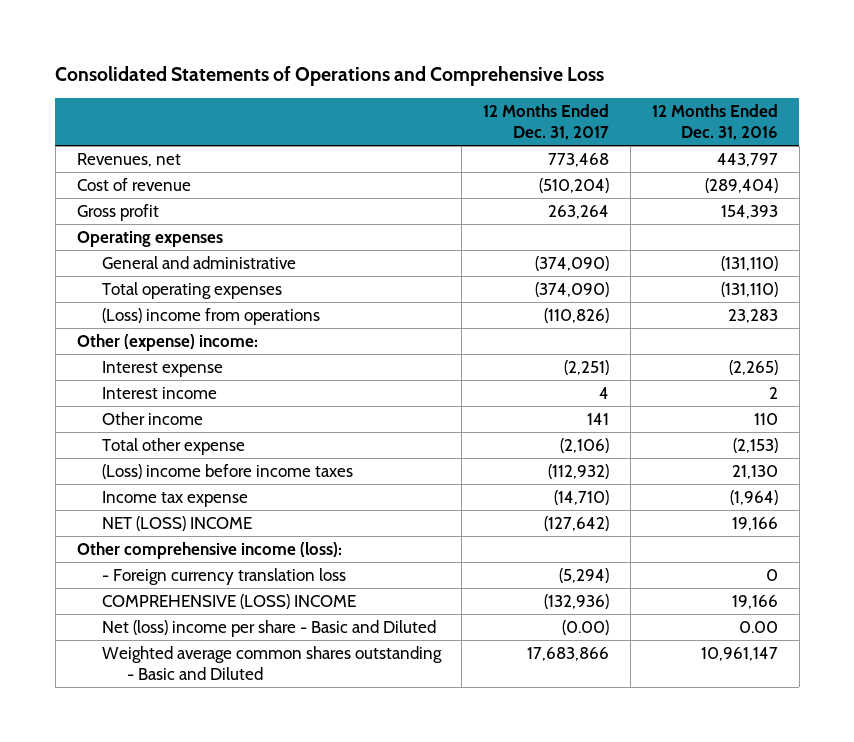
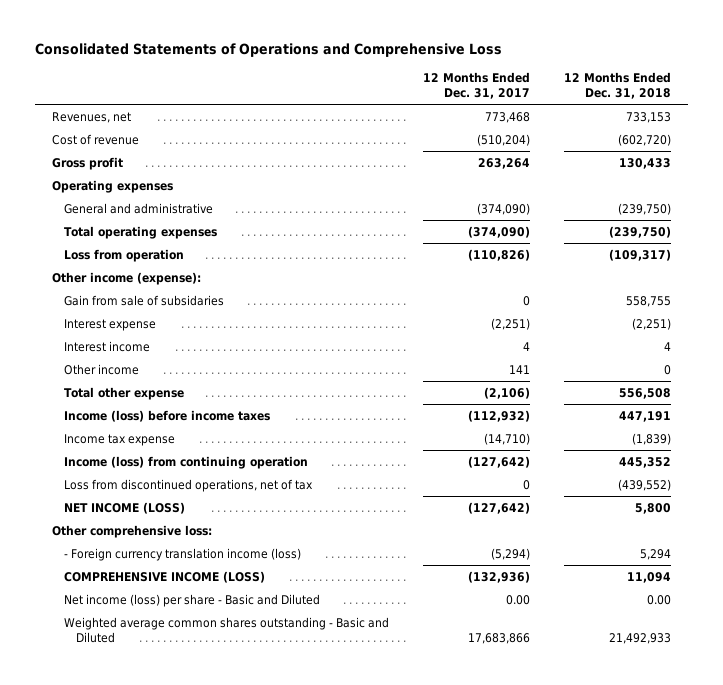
[651,104,778,140] 12 Months Ended Dec. 31, 2016 -> none
none -> [564,71,672,100] 12 Months Ended Dec. 31, 2018
[101,308,320,326] (Loss) income from operations -> [64,248,185,262] Loss from operation
[76,334,258,352] Other (expense) income: -> [52,271,202,285] Other income (expense):
none -> [64,294,225,306] Gain from sale of subsidaries
[101,464,353,480] (Loss) income before income taxes -> [64,409,271,422] Income (loss) before income taxes
none -> [64,455,309,469] Income (loss) from continuing operation
none -> [64,478,314,492] Loss from discontinued operations, net of tax
[101,516,252,532] NET (LOSS) INCOME -> [64,501,186,514] NET INCOME (LOSS)
[76,542,342,560] Other comprehensive income (loss): -> [52,524,213,538] Other comprehensive loss:
[101,568,346,586] - Foreign currency translation loss -> [64,547,302,561] - Foreign currency translation income (loss)
[101,594,356,610] COMPREHENSIVE (LOSS) INCOME -> [64,570,266,583] COMPREHENSIVE INCOME (LOSS)
[101,620,436,638] Net (loss) income per share - Basic and Diluted -> [64,593,321,607] Net income (loss) per share - Basic and Diluted
[562,620,610,636] (0.00) -> [506,594,531,605] 0.00

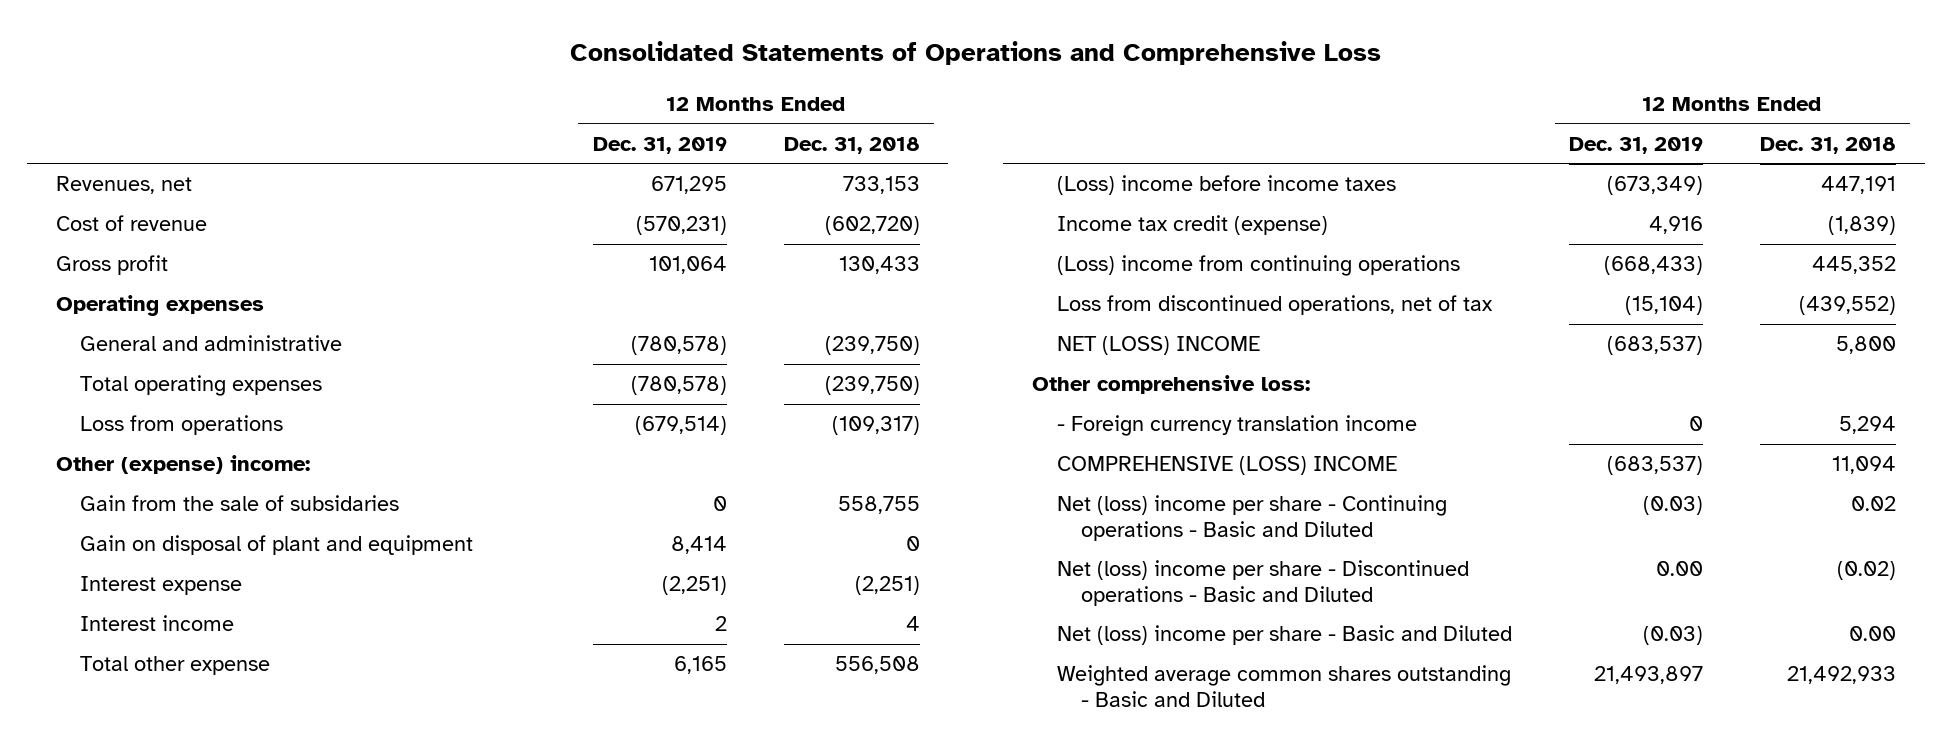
[423,71,531,100] 12 Months Ended Dec. 31, 2017 -> none
none -> [592,136,727,154] Dec. 31, 2019
[64,248,185,262] Loss from operation -> [80,415,284,436] Loss from operations
[52,271,202,285] Other income (expense): -> [55,455,310,475] Other (expense) income:
[64,294,225,306] Gain from sale of subsidaries -> [80,495,400,512] Gain from the sale of subsidaries
none -> [80,535,474,556] Gain on disposal of plant and equipment
[64,363,140,375] Other income -> none
[64,409,271,422] Income (loss) before income taxes -> [1056,175,1396,196] (Loss) income before income taxes
[64,433,176,446] Income tax expense -> [1056,215,1328,236] Income tax credit (expense)
[64,455,309,469] Income (loss) from continuing operation -> [1056,255,1460,277] (Loss) income from continuing operations
[64,501,186,514] NET INCOME (LOSS) -> [1056,336,1260,356] NET (LOSS) INCOME
[64,547,302,561] - Foreign currency translation income (loss) -> [1056,415,1417,437] - Foreign currency translation income
[64,570,266,583] COMPREHENSIVE INCOME (LOSS) -> [1056,456,1397,476] COMPREHENSIVE (LOSS) INCOME
none -> [1056,495,1447,541] Net (loss) income per share - Continuing operations - Basic and Diluted
none -> [1056,560,1469,606] Net (loss) income per share - Discontinued operations - Basic and Diluted
[64,593,321,607] Net income (loss) per share - Basic and Diluted -> [1056,625,1512,646] Net (loss) income per share - Basic and Diluted

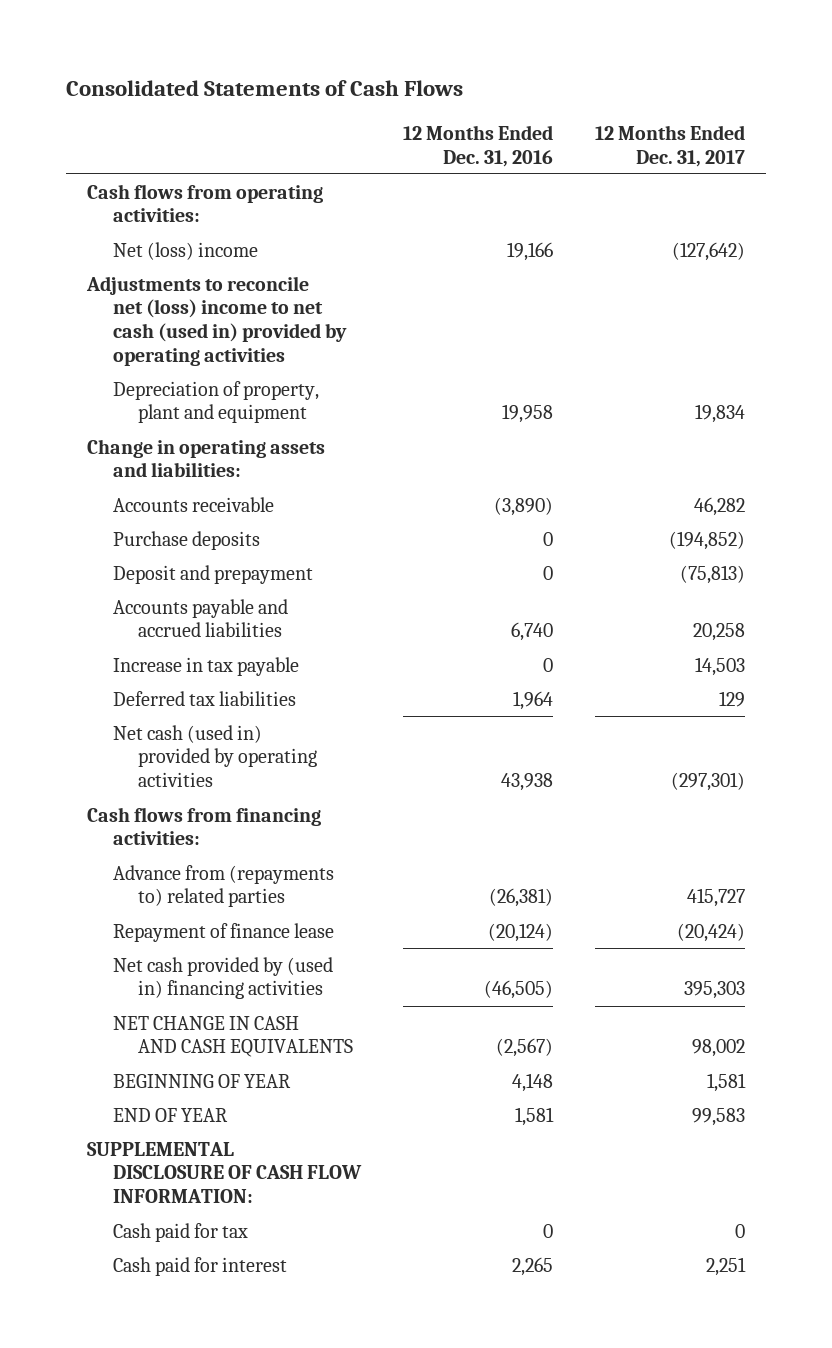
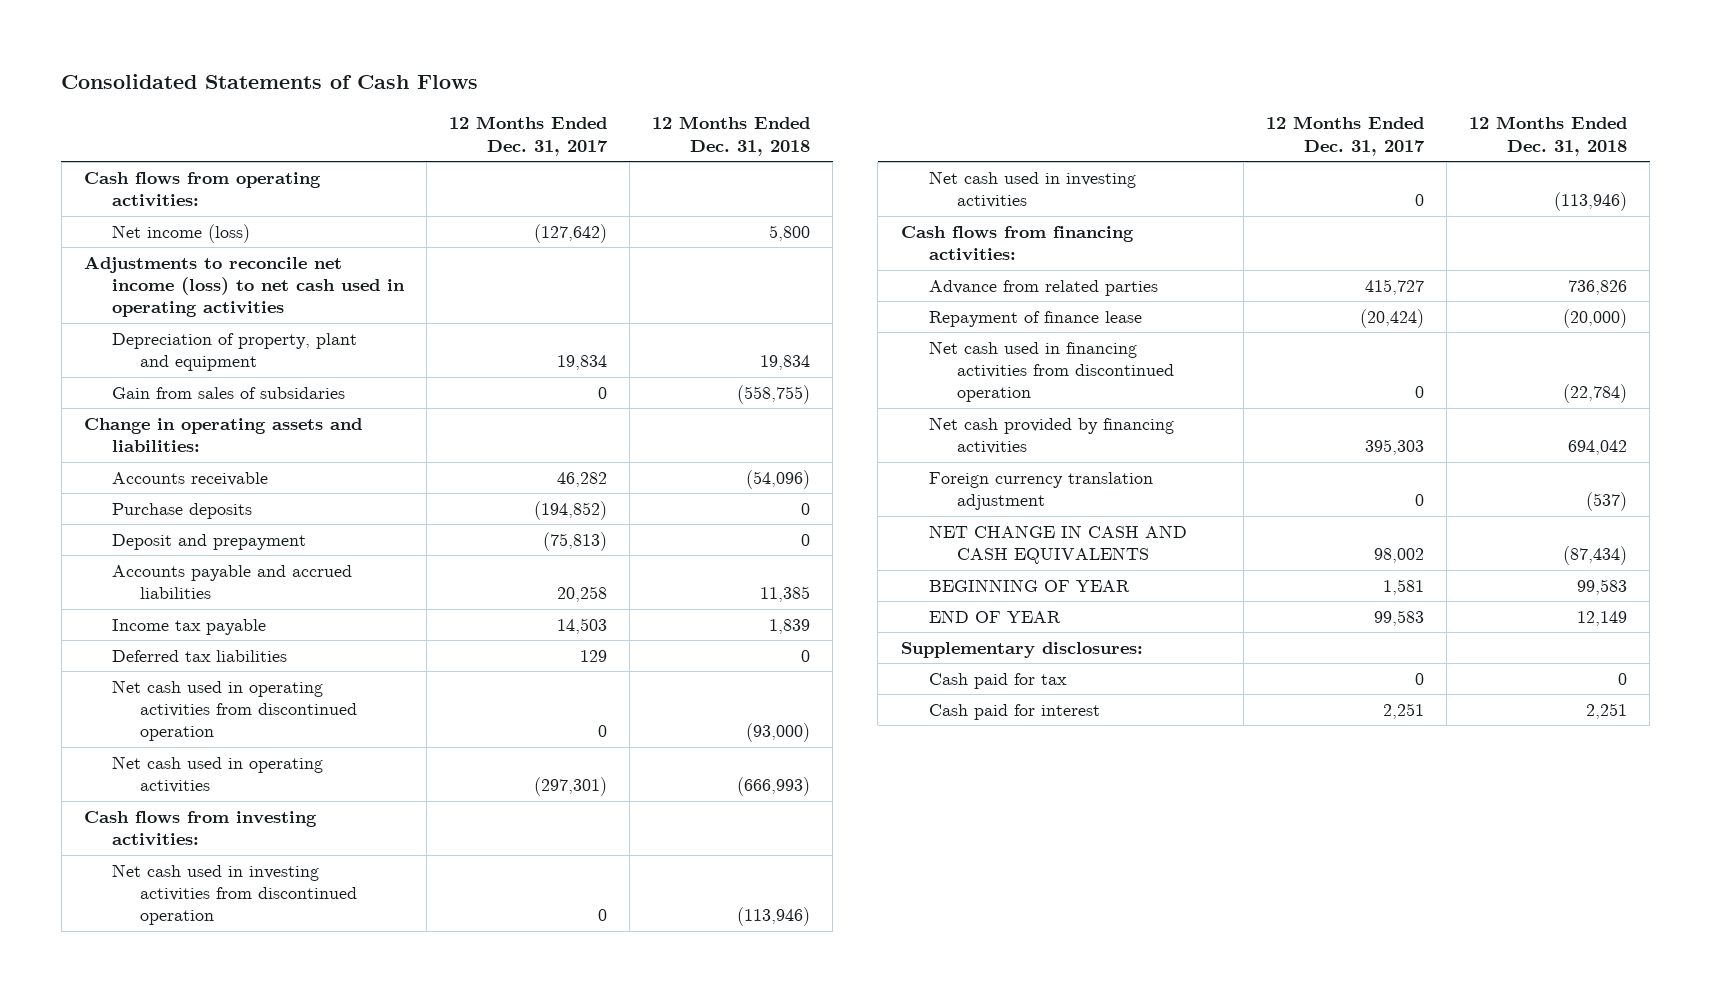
[402,124,553,167] 12 Months Ended Dec. 31, 2016 -> none
none -> [652,116,811,156] 12 Months Ended Dec. 31, 2018
[112,241,258,260] Net (loss) income -> [112,223,251,243] Net income (loss)
[86,275,347,366] Adjustments to reconcile net (loss) income to net cash (used in) provided by operating activities -> [83,255,406,318] Adjustments to reconcile net income (loss) to net cash used in operating activities
none -> [112,386,346,399] Gain from sales of subsidaries
[112,656,299,676] Increase in tax payable -> [112,618,267,635] Income tax payable
none -> [112,679,358,742] Net cash used in operating activities from discontinued operation
[112,724,318,788] Net cash (used in) provided by operating activities -> [112,755,324,794] Net cash used in operating activities
none -> [83,810,317,847] Cash flows from investing activities:
none -> [112,863,358,926] Net cash used in investing activities from discontinued operation
none -> [928,170,1136,209] Net cash used in investing activities
[112,864,334,908] Advance from (repayments to) related parties -> [928,279,1158,296] Advance from related parties
none -> [928,340,1175,403] Net cash used in financing activities from discontinued operation
[112,956,333,1000] Net cash provided by (used in) financing activities -> [928,416,1174,455] Net cash provided by financing activities
none -> [928,471,1153,511] Foreign currency translation adjustment
[87,1141,362,1204] SUPPLEMENTAL DISCLOSURE OF CASH FLOW INFORMATION: -> [900,641,1143,658] Supplementary disclosures:

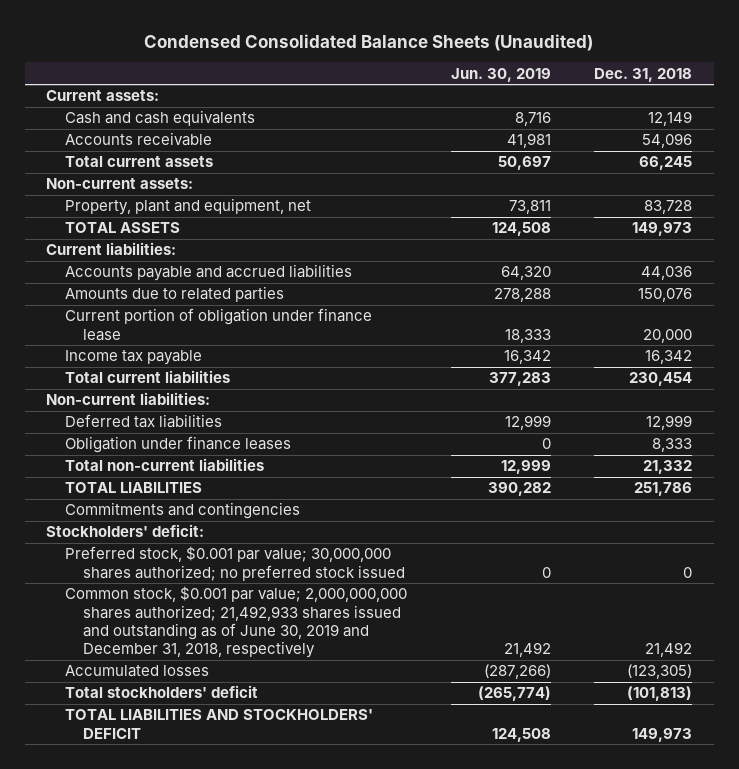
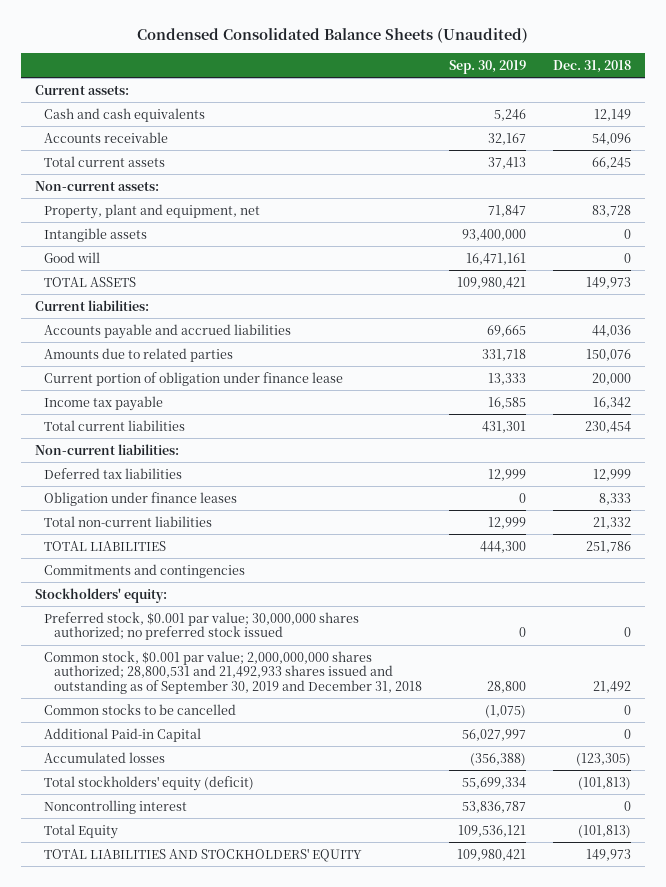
[450,67,551,82] Jun. 30, 2019 -> none
none -> [449,59,527,74] Sep. 30, 2019
none -> [44,227,148,242] Intangible assets
none -> [44,251,101,263] Good will
[46,524,205,538] Stockholders' deficit: -> [34,587,167,603] Stockholders' equity:
[64,586,407,659] Common stock, $0.001 par value; 2,000,000,000 shares authorized; 21,492,933 shares issued and outstanding as of June 30, 2019 and December 31, 2018, respectively -> [44,650,423,694] Common stock, $0.001 par value; 2,000,000,000 shares authorized; 28,800,531 and 21,492,933 shares issued and outstanding as of September 30, 2019 and December 31, 2018
none -> [44,703,237,715] Common stocks to be cancelled
none -> [44,727,202,742] Additional Paid-in Capital
[64,685,258,699] Total stockholders' deficit -> [44,775,255,791] Total stockholders' equity (deficit)
none -> [44,799,188,814] Noncontrolling interest
none -> [44,823,119,839] Total Equity
[64,709,373,739] TOTAL LIABILITIES AND STOCKHOLDERS' DEFICIT -> [44,847,363,862] TOTAL LIABILITIES AND STOCKHOLDERS' EQUITY

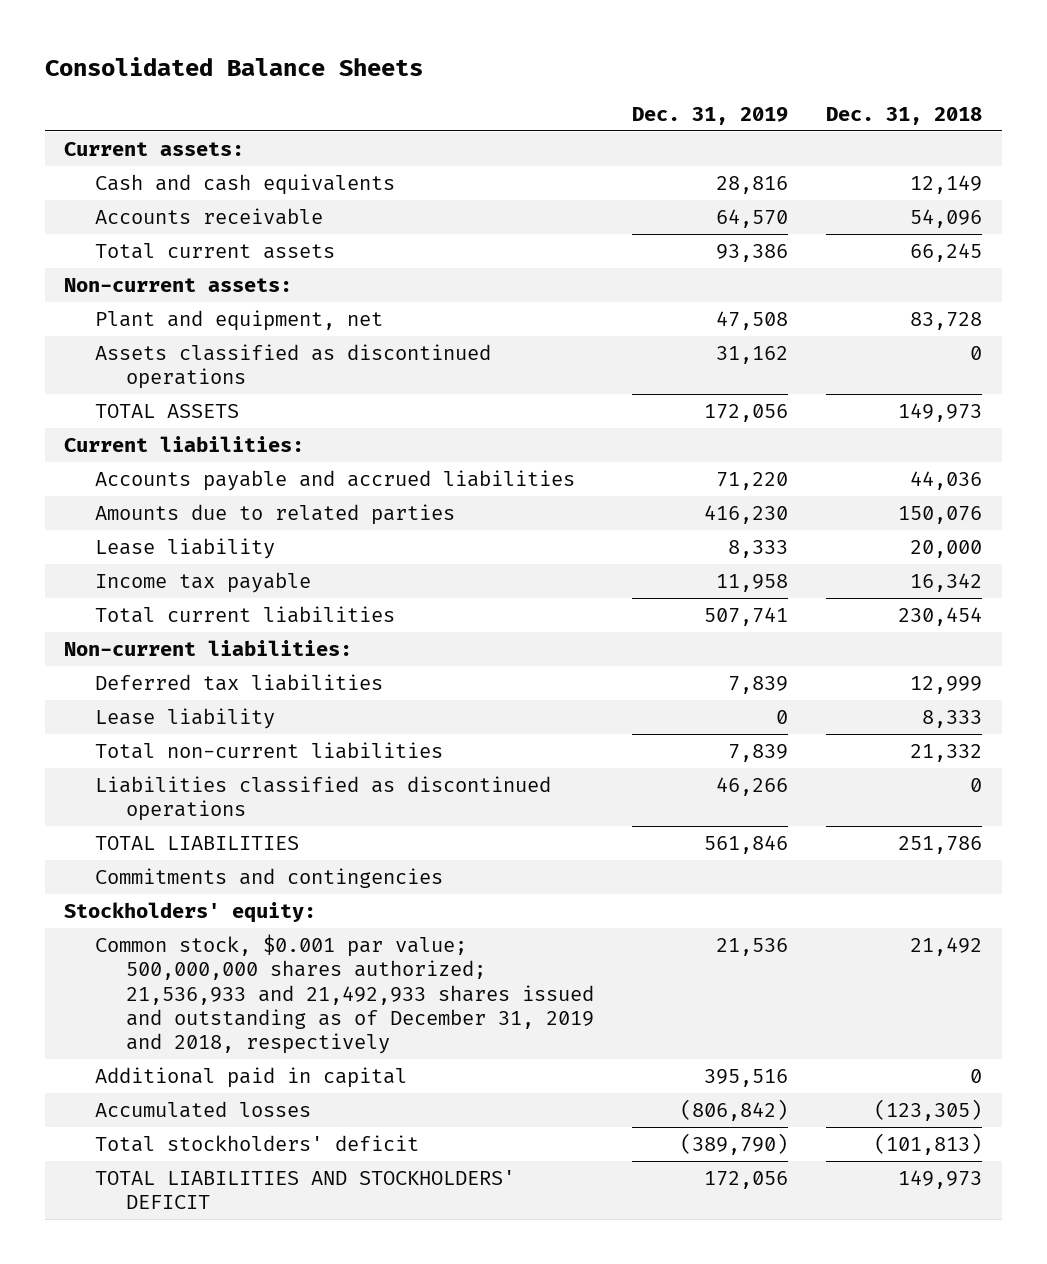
[136,28,528,44] Condensed Consolidated Balance Sheets (Unaudited) -> [45,57,424,77] Consolidated Balance Sheets
[449,59,527,74] Sep. 30, 2019 -> none
none -> [632,106,789,125] Dec. 31, 2019
[44,227,148,242] Intangible assets -> none
[44,251,101,263] Good will -> none
[44,203,261,219] Property, plant and equipment, net -> [95,310,384,332] Plant and equipment, net
none -> [95,344,492,390] Assets classified as discontinued operations
[44,371,344,386] Current portion of obligation under finance lease -> [95,538,276,560] Lease liability
[44,491,238,506] Obligation under finance leases -> [95,708,276,730] Lease liability
none -> [95,776,552,822] Liabilities classified as discontinued operations
[44,611,360,641] Preferred stock, $0.001 par value; 30,000,000 shares authorized; no preferred stock issued -> none
[44,703,237,715] Common stocks to be cancelled -> none
[44,650,423,694] Common stock, $0.001 par value; 2,000,000,000 shares authorized; 28,800,531 and 21,492,933 shares issued and outstanding as of September 30, 2019 and December 31, 2018 -> [95,934,595,1055] Common stock, $0.001 par value; 500,000,000 shares authorized; 21,536,933 and 21,492,933 shares issued and outstanding as of December 31, 2019 and 2018, respectively
[44,727,202,742] Additional Paid-in Capital -> [95,1067,408,1089] Additional paid in capital
[44,799,188,814] Noncontrolling interest -> none
[44,823,119,839] Total Equity -> none
[44,775,255,791] Total stockholders' equity (deficit) -> [95,1135,420,1153] Total stockholders' deficit
[44,847,363,862] TOTAL LIABILITIES AND STOCKHOLDERS' EQUITY -> [95,1170,516,1210] TOTAL LIABILITIES AND STOCKHOLDERS' DEFICIT

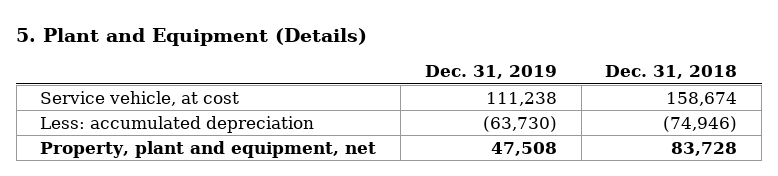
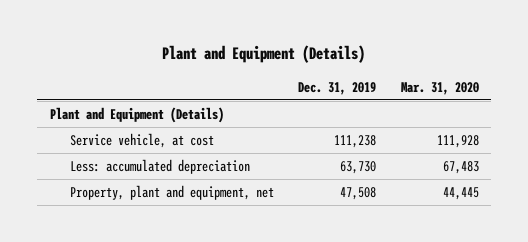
[16,28,368,47] 5. Plant and Equipment (Details) -> [162,45,366,64] Plant and Equipment (Details)
[605,65,738,80] Dec. 31, 2018 -> none
none -> [400,81,479,95] Mar. 31, 2020
none -> [49,107,224,124] Plant and Equipment (Details)
[482,115,557,132] (63,730) -> [340,161,377,175] 63,730

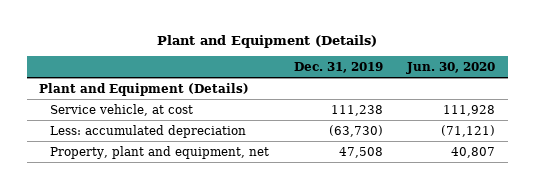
[400,81,479,95] Mar. 31, 2020 -> none
none -> [406,61,496,74] Jun. 30, 2020
[340,161,377,175] 63,730 -> [328,124,383,137] (63,730)

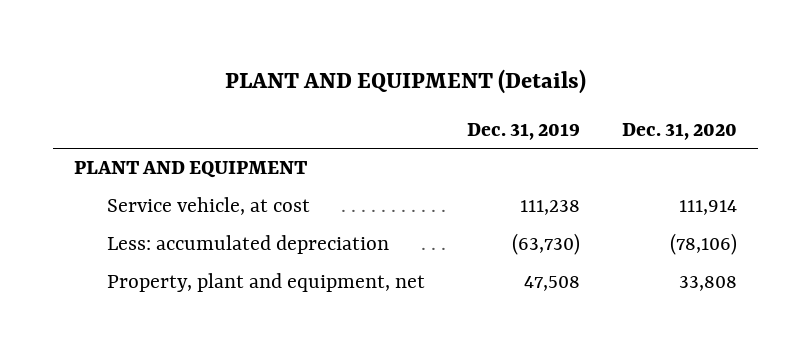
[157,34,378,48] Plant and Equipment (Details) -> [224,69,586,95] PLANT AND EQUIPMENT (Details)
[406,61,496,74] Jun. 30, 2020 -> none
none -> [622,122,738,140] Dec. 31, 2020
[39,82,250,96] Plant and Equipment (Details) -> [74,161,309,179] PLANT AND EQUIPMENT

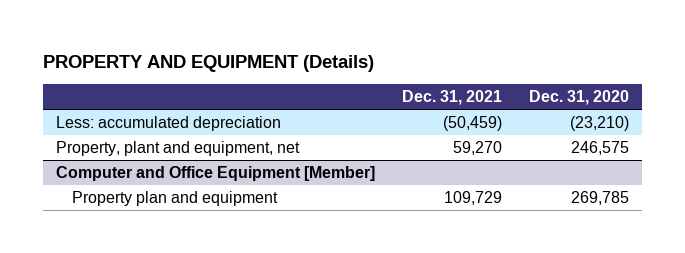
[224,69,586,95] PLANT AND EQUIPMENT (Details) -> [42,54,374,72] PROPERTY AND EQUIPMENT (Details)
[467,122,581,140] Dec. 31, 2019 -> none
none -> [402,90,503,106] Dec. 31, 2021
[74,161,309,179] PLANT AND EQUIPMENT -> none
[107,197,311,216] Service vehicle, at cost -> none
[670,233,738,256] (78,106) -> [569,116,629,132] (23,210)
[679,276,738,292] 33,808 -> [570,141,629,156] 246,575
none -> [56,166,376,182] Computer and Office Equipment [Member]
none -> [72,191,279,207] Property plan and equipment

